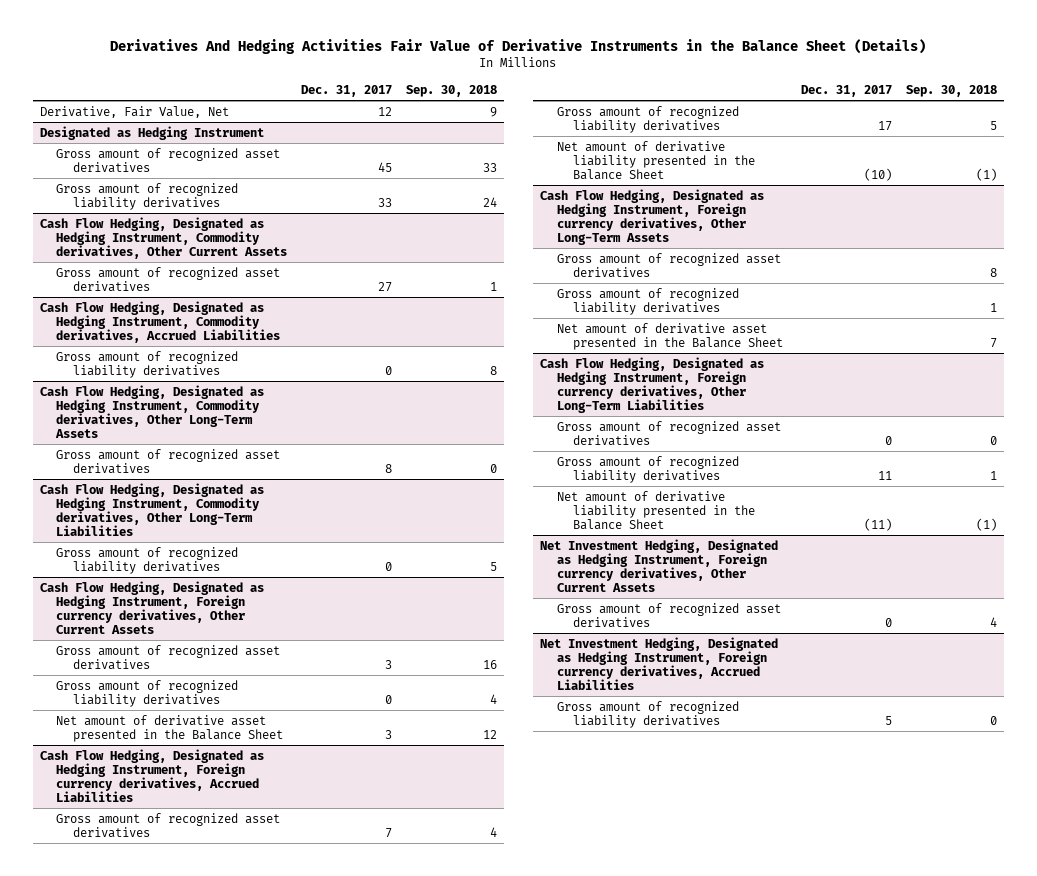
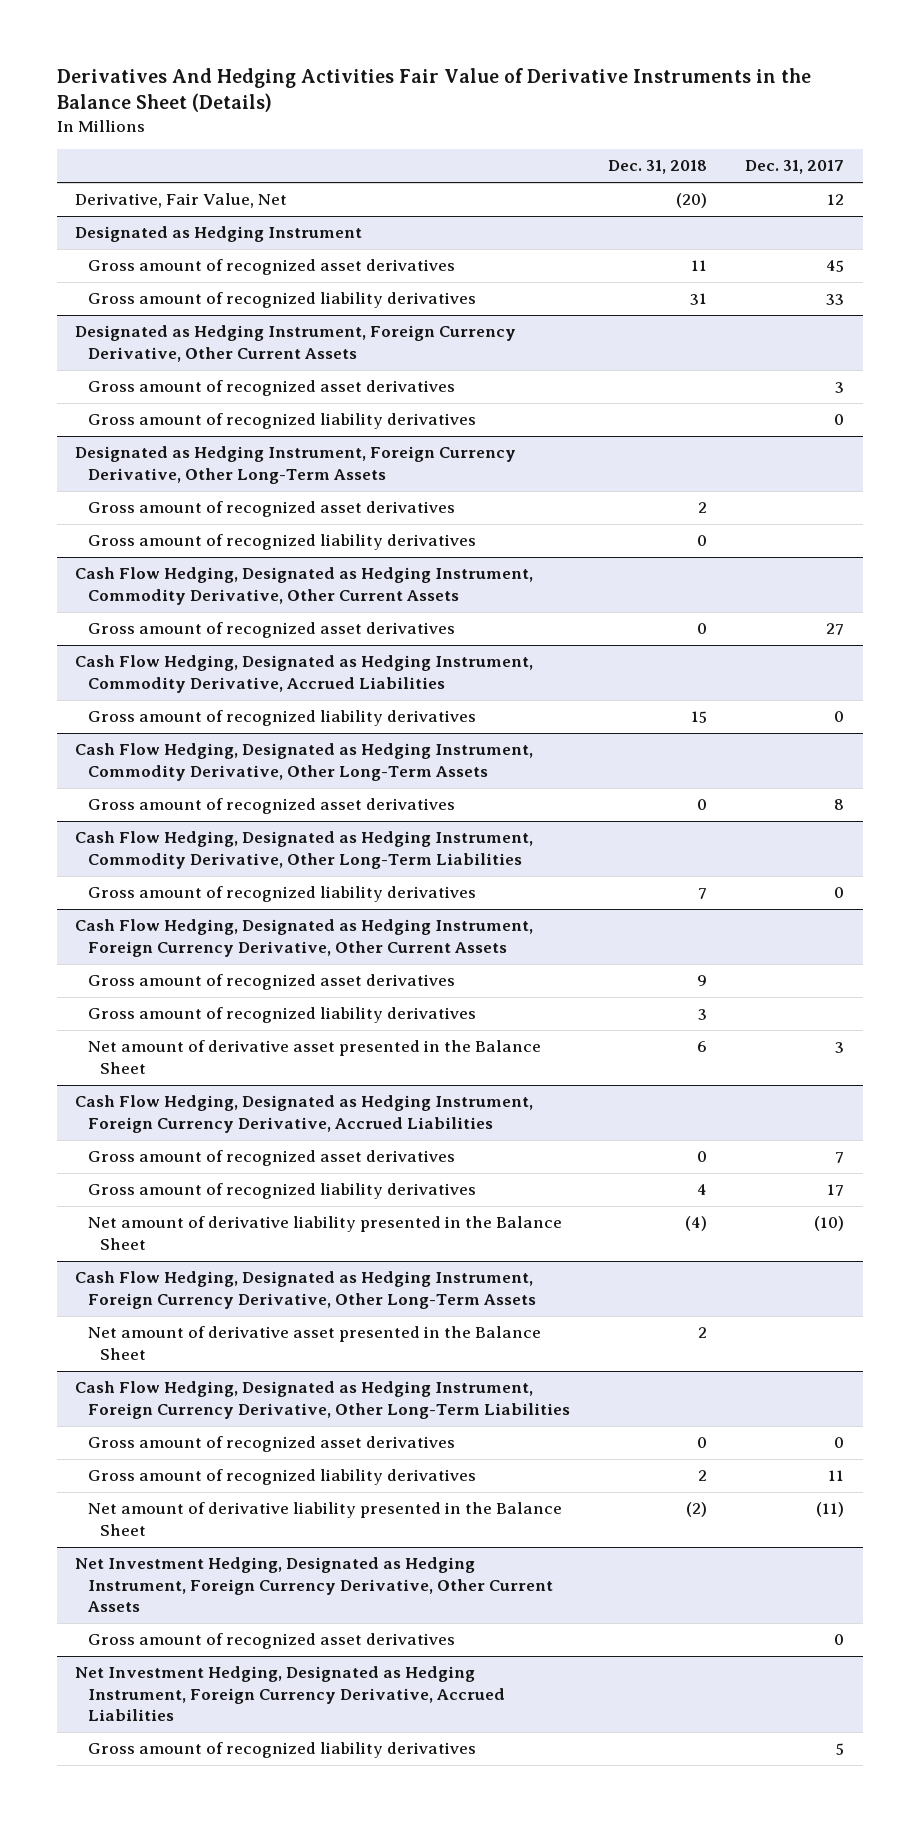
[405,84,497,97] Sep. 30, 2018 -> none
none -> [607,160,707,175] Dec. 31, 2018
none -> [75,325,517,362] Designated as Hedging Instrument, Foreign Currency Derivative, Other Current Assets
none -> [87,380,455,397] Gross amount of recognized asset derivatives
none -> [87,413,476,430] Gross amount of recognized liability derivatives
none -> [75,446,517,484] Designated as Hedging Instrument, Foreign Currency Derivative, Other Long-Term Assets
none -> [87,501,455,518] Gross amount of recognized asset derivatives
none -> [87,534,476,551] Gross amount of recognized liability derivatives
[39,216,288,259] Cash Flow Hedging, Designated as Hedging Instrument, Commodity derivatives, Other Current Assets -> [75,567,534,605] Cash Flow Hedging, Designated as Hedging Instrument, Commodity Derivative, Other Current Assets
[39,300,281,343] Cash Flow Hedging, Designated as Hedging Instrument, Commodity derivatives, Accrued Liabilities -> [75,655,534,693] Cash Flow Hedging, Designated as Hedging Instrument, Commodity Derivative, Accrued Liabilities
[39,384,264,438] Cash Flow Hedging, Designated as Hedging Instrument, Commodity derivatives, Other Long-Term Assets -> [75,743,534,781] Cash Flow Hedging, Designated as Hedging Instrument, Commodity Derivative, Other Long-Term Assets
[56,546,239,574] Gross amount of recognized liability derivatives -> none
[39,580,264,634] Cash Flow Hedging, Designated as Hedging Instrument, Foreign currency derivatives, Other Current Assets -> none
[56,644,281,670] Gross amount of recognized asset derivatives -> none
[39,482,264,536] Cash Flow Hedging, Designated as Hedging Instrument, Commodity derivatives, Other Long-Term Liabilities -> [75,831,534,869] Cash Flow Hedging, Designated as Hedging Instrument, Commodity Derivative, Other Long-Term Liabilities
none -> [75,919,534,957] Cash Flow Hedging, Designated as Hedging Instrument, Foreign Currency Derivative, Other Current Assets
none -> [87,974,455,991] Gross amount of recognized asset derivatives
none -> [87,1007,476,1024] Gross amount of recognized liability derivatives
[39,748,264,802] Cash Flow Hedging, Designated as Hedging Instrument, Foreign currency derivatives, Accrued Liabilities -> [75,1095,534,1133] Cash Flow Hedging, Designated as Hedging Instrument, Foreign Currency Derivative, Accrued Liabilities
[556,252,781,278] Gross amount of recognized asset derivatives -> none
[556,287,739,315] Gross amount of recognized liability derivatives -> none
[540,188,765,245] Cash Flow Hedging, Designated as Hedging Instrument, Foreign currency derivatives, Other Long-Term Assets -> [75,1271,536,1309] Cash Flow Hedging, Designated as Hedging Instrument, Foreign Currency Derivative, Other Long-Term Assets
[540,356,765,413] Cash Flow Hedging, Designated as Hedging Instrument, Foreign currency derivatives, Other Long-Term Liabilities -> [75,1381,570,1419] Cash Flow Hedging, Designated as Hedging Instrument, Foreign Currency Derivative, Other Long-Term Liabilities
[540,538,779,592] Net Investment Hedging, Designated as Hedging Instrument, Foreign currency derivatives, Other Current Assets -> [75,1557,553,1613] Net Investment Hedging, Designated as Hedging Instrument, Foreign Currency Derivative, Other Current Assets
[540,636,779,690] Net Investment Hedging, Designated as Hedging Instrument, Foreign currency derivatives, Accrued Liabilities -> [75,1666,505,1722] Net Investment Hedging, Designated as Hedging Instrument, Foreign Currency Derivative, Accrued Liabilities

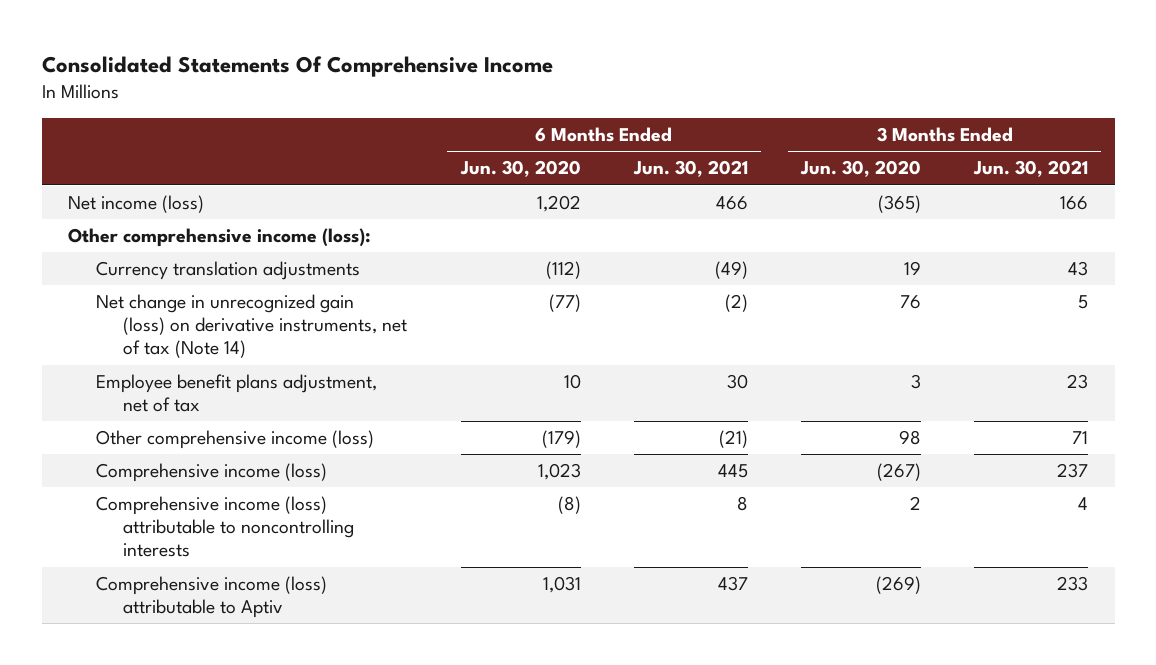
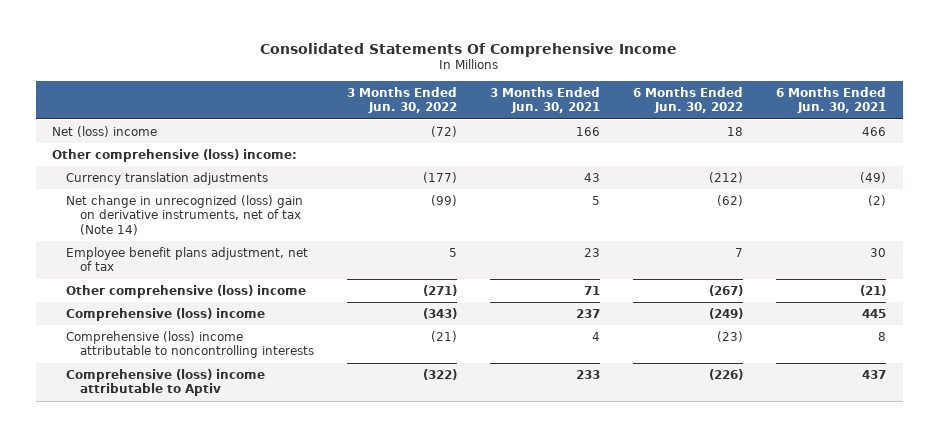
[459,160,581,178] Jun. 30, 2020 -> none
[799,160,921,178] Jun. 30, 2020 -> none
none -> [347,86,458,114] 3 Months Ended Jun. 30, 2022
none -> [633,86,744,114] 6 Months Ended Jun. 30, 2022
[68,195,205,214] Net income (loss) -> [52,125,158,137] Net (loss) income
[68,228,372,248] Other comprehensive income (loss): -> [52,148,298,162] Other comprehensive (loss) income:
[95,294,408,359] Net change in unrecognized gain (loss) on derivative instruments, net of tax (Note 14) -> [66,194,304,235] Net change in unrecognized (loss) gain on derivative instruments, net of tax (Note 14)
[95,430,374,450] Other comprehensive income (loss) -> [66,284,307,298] Other comprehensive (loss) income
[95,463,327,483] Comprehensive income (loss) -> [66,307,266,321] Comprehensive (loss) income
[95,496,355,558] Comprehensive income (loss) attributable to noncontrolling interests -> [66,330,315,359] Comprehensive (loss) income attributable to noncontrolling interests
[95,576,327,619] Comprehensive income (loss) attributable to Aptiv -> [66,368,266,397] Comprehensive (loss) income attributable to Aptiv

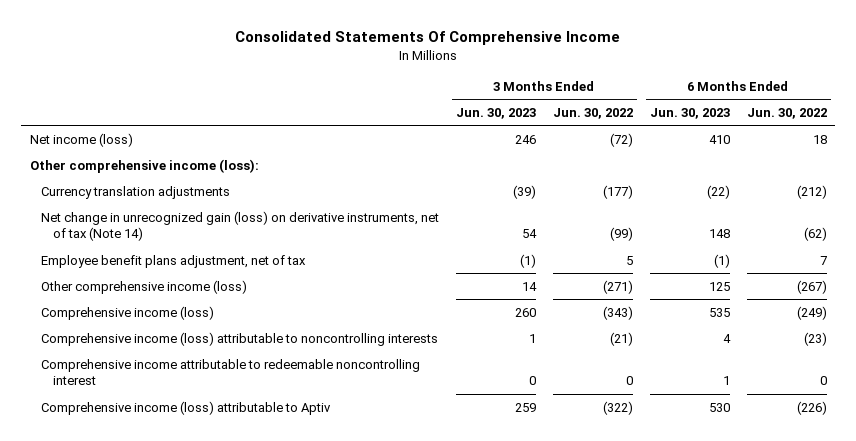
[490,86,601,114] 3 Months Ended Jun. 30, 2021 -> none
[776,86,887,114] 6 Months Ended Jun. 30, 2021 -> none
none -> [456,107,537,119] Jun. 30, 2023
none -> [649,107,730,119] Jun. 30, 2023
[52,125,158,137] Net (loss) income -> [29,132,133,147] Net income (loss)
[52,148,298,162] Other comprehensive (loss) income: -> [29,158,259,173] Other comprehensive income (loss):
[66,194,304,235] Net change in unrecognized (loss) gain on derivative instruments, net of tax (Note 14) -> [41,210,440,242] Net change in unrecognized gain (loss) on derivative instruments, net of tax (Note 14)
[66,284,307,298] Other comprehensive (loss) income -> [41,279,248,294] Other comprehensive income (loss)
[66,307,266,321] Comprehensive (loss) income -> [41,305,215,320] Comprehensive income (loss)
[66,330,315,359] Comprehensive (loss) income attributable to noncontrolling interests -> [41,331,439,346] Comprehensive income (loss) attributable to noncontrolling interests
none -> [41,358,421,386] Comprehensive income attributable to redeemable noncontrolling interest
[66,368,266,397] Comprehensive (loss) income attributable to Aptiv -> [41,400,332,415] Comprehensive income (loss) attributable to Aptiv

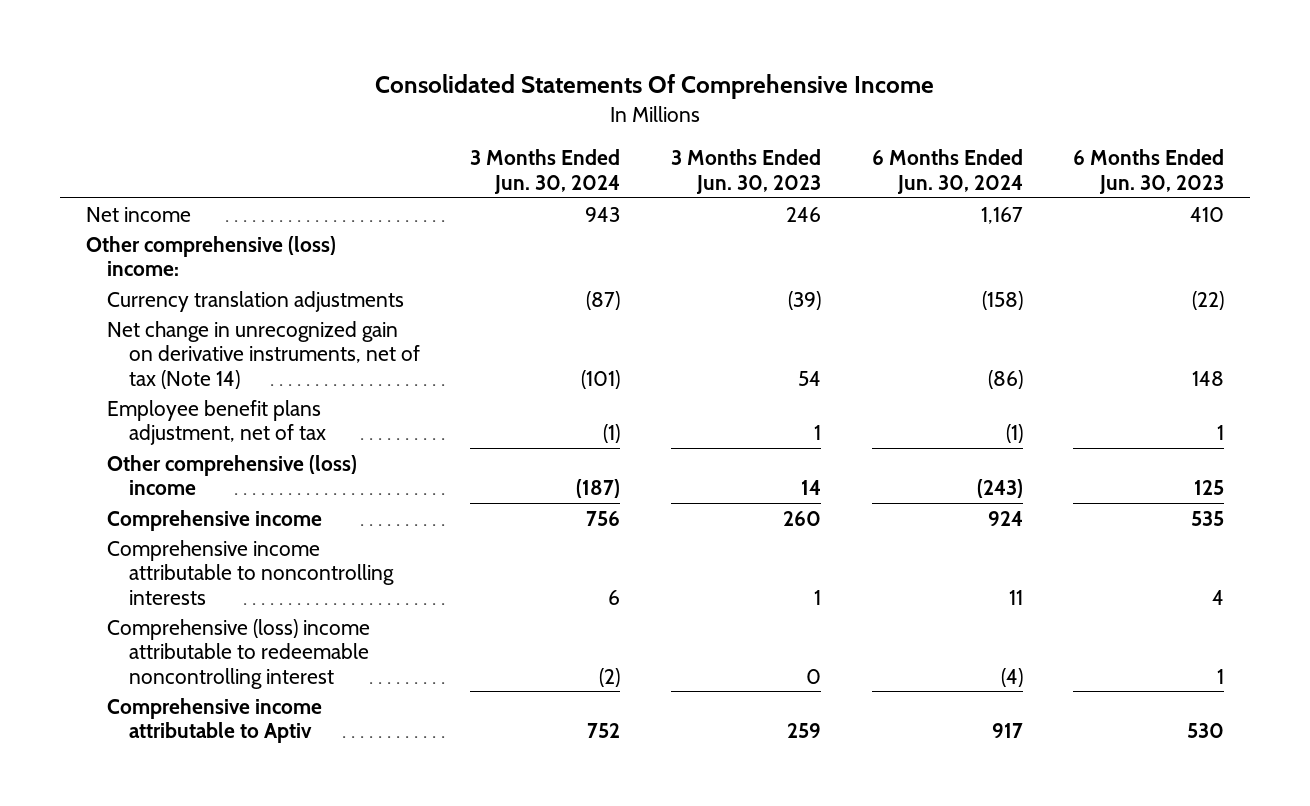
[552,107,633,119] Jun. 30, 2022 -> none
[746,107,827,119] Jun. 30, 2022 -> none
none -> [470,149,621,194] 3 Months Ended Jun. 30, 2024
none -> [871,149,1023,194] 6 Months Ended Jun. 30, 2024
[29,132,133,147] Net income (loss) -> [85,206,191,222] Net income
[29,158,259,173] Other comprehensive income (loss): -> [85,235,336,277] Other comprehensive (loss) income:
[41,210,440,242] Net change in unrecognized gain (loss) on derivative instruments, net of tax (Note 14) -> [107,320,420,389] Net change in unrecognized gain on derivative instruments, net of tax (Note 14)
[520,253,537,268] (1) -> [814,425,822,441] 1
[713,253,730,268] (1) -> [1217,425,1225,441] 1
[41,279,248,294] Other comprehensive income (loss) -> [107,454,358,496] Other comprehensive (loss) income
[41,305,215,320] Comprehensive income (loss) -> [107,509,323,531] Comprehensive income
[41,331,439,346] Comprehensive income (loss) attributable to noncontrolling interests -> [107,539,394,605] Comprehensive income attributable to noncontrolling interests
[41,358,421,386] Comprehensive income attributable to redeemable noncontrolling interest -> [107,618,371,689] Comprehensive (loss) income attributable to redeemable noncontrolling interest
[41,400,332,415] Comprehensive income (loss) attributable to Aptiv -> [107,697,323,744] Comprehensive income attributable to Aptiv

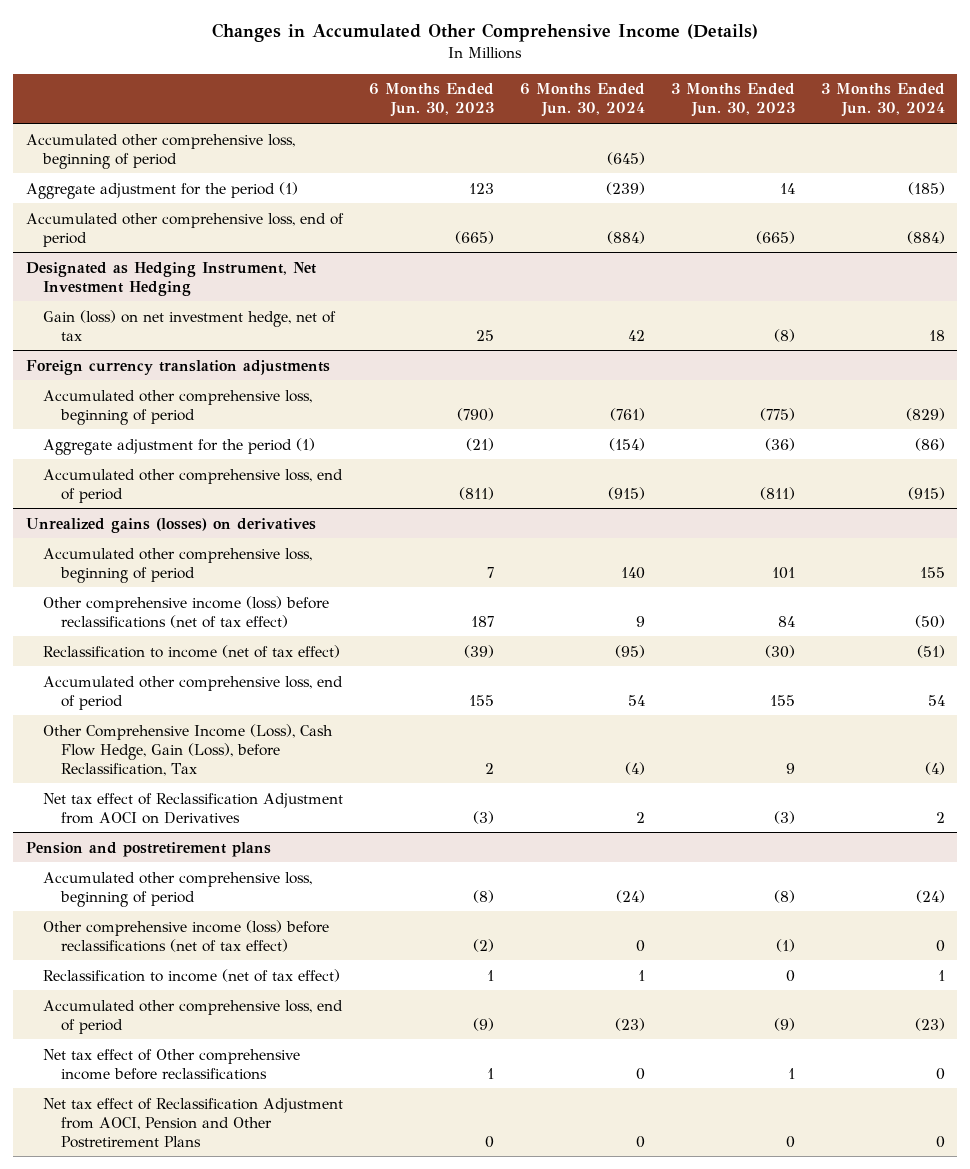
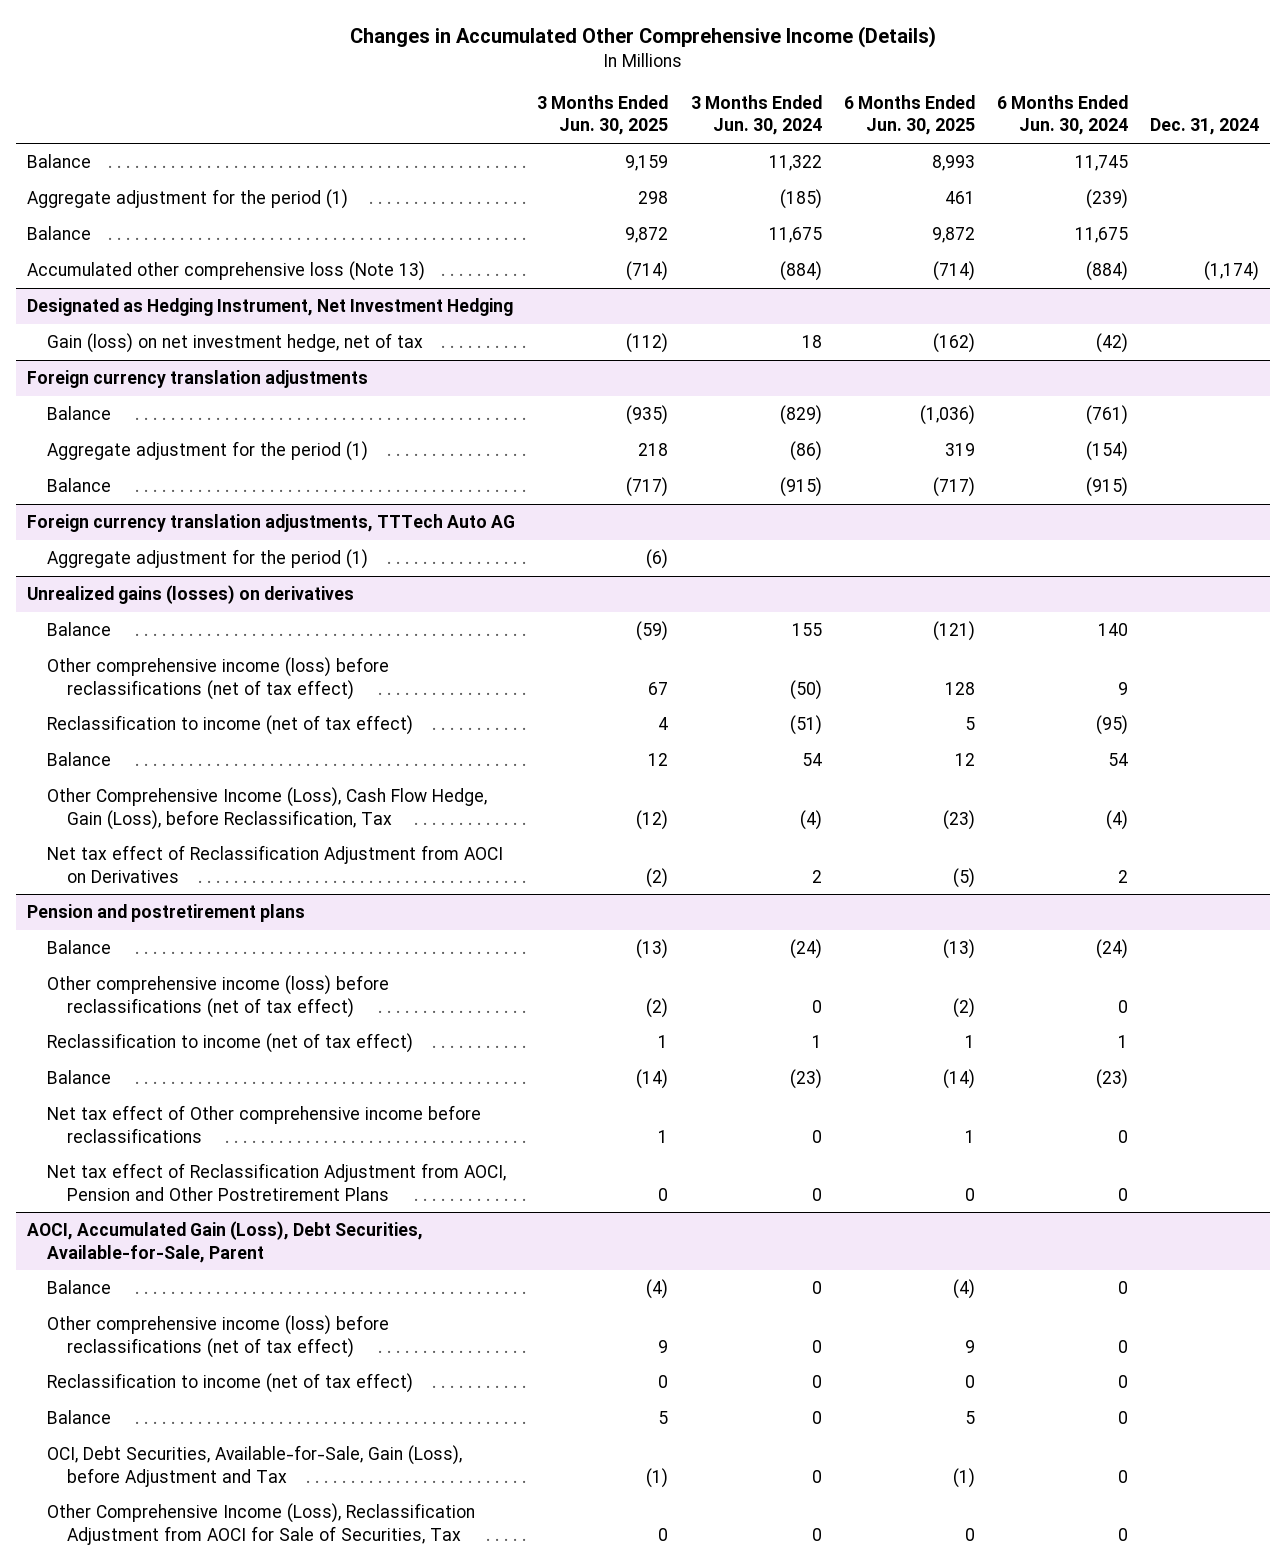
[369,83,495,118] 6 Months Ended Jun. 30, 2023 -> none
[670,83,795,118] 3 Months Ended Jun. 30, 2023 -> none
none -> [537,94,669,136] 3 Months Ended Jun. 30, 2025
none -> [843,94,975,136] 6 Months Ended Jun. 30, 2025
none -> [1149,118,1259,136] Dec. 31, 2024
[25,133,295,169] Accumulated other comprehensive loss, beginning of period -> none
none -> [27,154,92,169] Balance
none -> [27,226,92,241] Balance
[25,212,344,247] Accumulated other comprehensive loss, end of period -> [27,261,426,282] Accumulated other comprehensive loss (Note 13)
[627,329,645,341] 42 -> [1095,333,1128,354] (42)
[43,389,313,425] Accumulated other comprehensive loss, beginning of period -> [47,406,112,421] Balance
[43,468,344,503] Accumulated other comprehensive loss, end of period -> [47,478,112,493] Balance
none -> [27,514,516,533] Foreign currency translation adjustments, TTTech Auto AG
none -> [47,549,369,570] Aggregate adjustment for the period (1)
[43,547,313,583] Accumulated other comprehensive loss, beginning of period -> [47,622,112,637] Balance
[43,675,344,710] Accumulated other comprehensive loss, end of period -> [47,752,112,767] Balance
[43,871,313,907] Accumulated other comprehensive loss, beginning of period -> [47,940,112,955] Balance
[43,999,344,1034] Accumulated other comprehensive loss, end of period -> [47,1070,112,1085] Balance
none -> [27,1221,424,1263] AOCI, Accumulated Gain (Loss), Debt Securities, Available-for-Sale, Parent
none -> [47,1280,112,1295] Balance
none -> [47,1315,390,1358] Other comprehensive income (loss) before reclassifications (net of tax effect)
none -> [47,1373,414,1394] Reclassification to income (net of tax effect)
none -> [47,1410,112,1425] Balance
none -> [47,1445,463,1487] OCI, Debt Securities, Available-for-Sale, Gain (Loss), before Adjustment and Tax
none -> [47,1503,476,1545] Other Comprehensive Income (Loss), Reclassification Adjustment from AOCI for Sale of Securities, Tax

